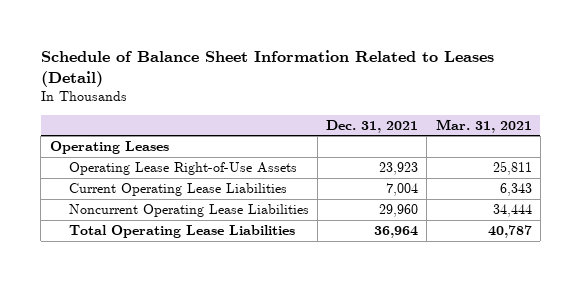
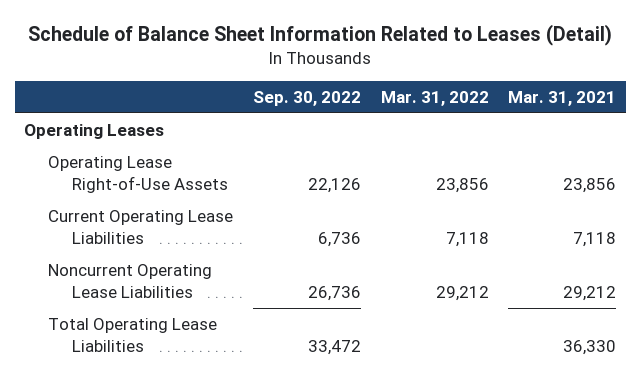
[326,119,419,133] Dec. 31, 2021 -> none
none -> [253,90,362,106] Sep. 30, 2022
none -> [380,90,489,106] Mar. 31, 2022
[492,161,532,176] 25,811 -> [563,177,617,193] 23,856
[499,183,532,197] 6,343 -> [573,231,617,247] 7,118
[492,204,532,218] 34,444 -> [563,285,617,301] 29,212
[487,225,532,239] 40,787 -> [563,339,617,355] 36,330

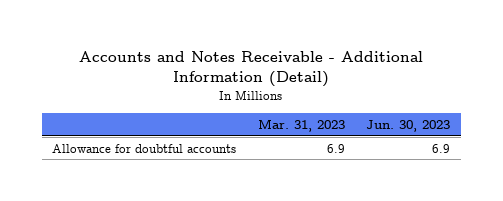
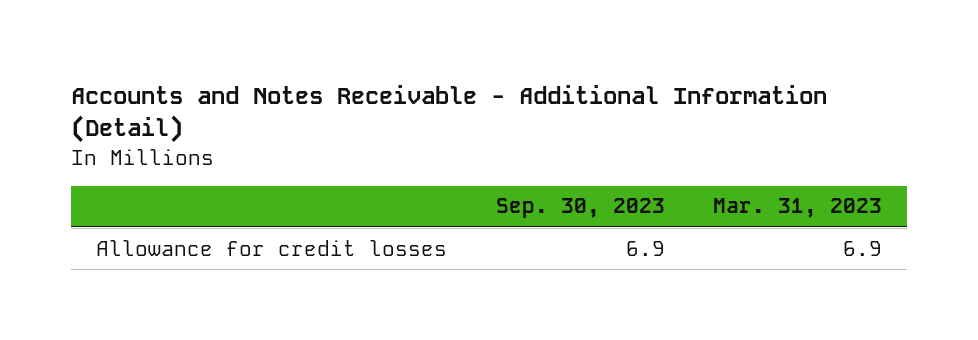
[366,120,451,133] Jun. 30, 2023 -> none
none -> [495,198,665,219] Sep. 30, 2023
[52,143,237,153] Allowance for doubtful accounts -> [95,239,447,256] Allowance for credit losses

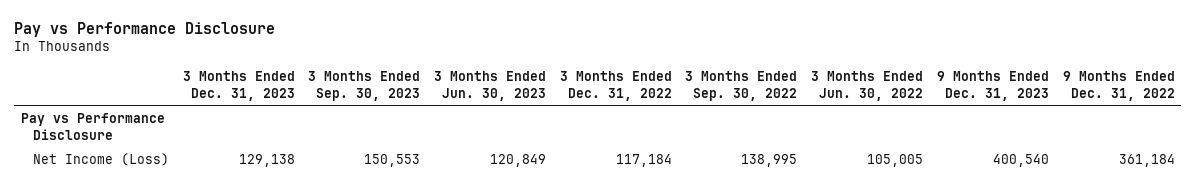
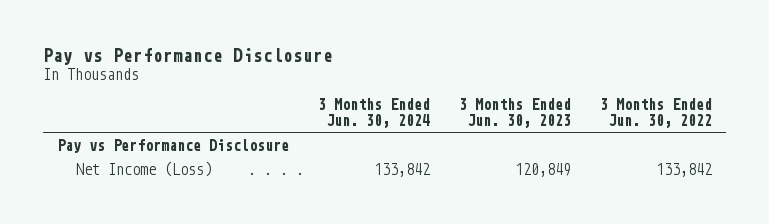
[182,71,295,101] 3 Months Ended Dec. 31, 2023 -> none
[308,71,421,101] 3 Months Ended Sep. 30, 2023 -> none
[559,71,672,101] 3 Months Ended Dec. 31, 2022 -> none
[685,71,798,101] 3 Months Ended Sep. 30, 2022 -> none
[936,71,1049,101] 9 Months Ended Dec. 31, 2023 -> none
[1062,71,1175,101] 9 Months Ended Dec. 31, 2022 -> none
none -> [318,98,431,128] 3 Months Ended Jun. 30, 2024
[867,153,924,167] 105,005 -> [655,163,712,178] 133,842

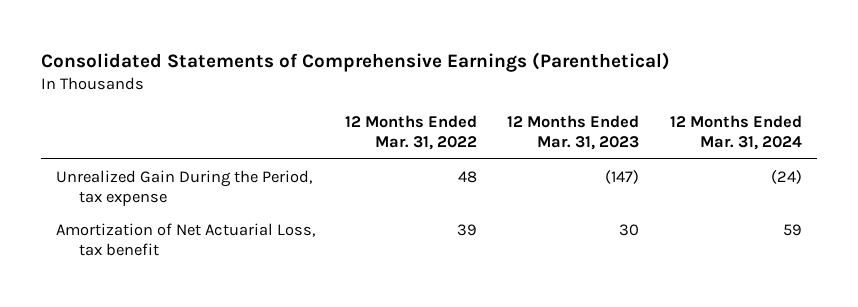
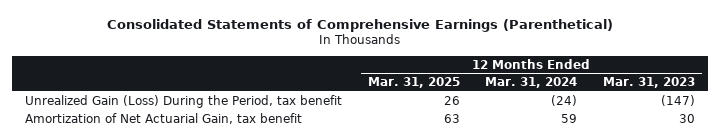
[345,115,478,151] 12 Months Ended Mar. 31, 2022 -> none
none -> [367,77,460,89] Mar. 31, 2025
[56,169,313,206] Unrealized Gain During the Period, tax expense -> [24,94,342,108] Unrealized Gain (Loss) During the Period, tax benefit
[56,222,316,256] Amortization of Net Actuarial Loss, tax benefit -> [24,112,302,124] Amortization of Net Actuarial Gain, tax benefit

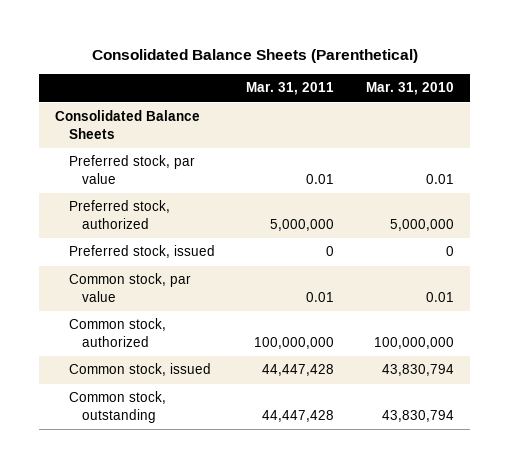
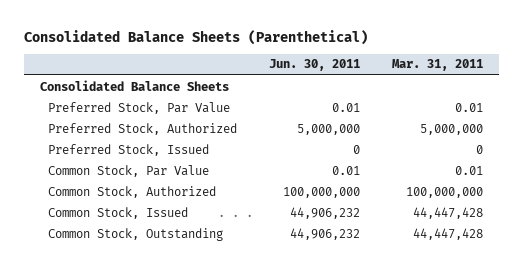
[366,82,455,96] Mar. 31, 2010 -> none
none -> [268,59,360,72] Jun. 30, 2011
[68,155,195,184] Preferred stock, par value -> [48,101,231,114] Preferred Stock, Par Value
[68,200,170,229] Preferred stock, authorized -> [48,122,238,135] Preferred Stock, Authorized
[68,245,215,259] Preferred stock, issued -> [48,143,210,156] Preferred Stock, Issued
[68,273,191,302] Common stock, par value -> [48,164,210,177] Common Stock, Par Value
[68,318,166,347] Common stock, authorized -> [48,185,217,198] Common Stock, Authorized
[68,363,211,377] Common stock, issued -> [48,206,189,219] Common Stock, Issued
[68,391,166,423] Common stock, outstanding -> [48,227,224,241] Common Stock, Outstanding

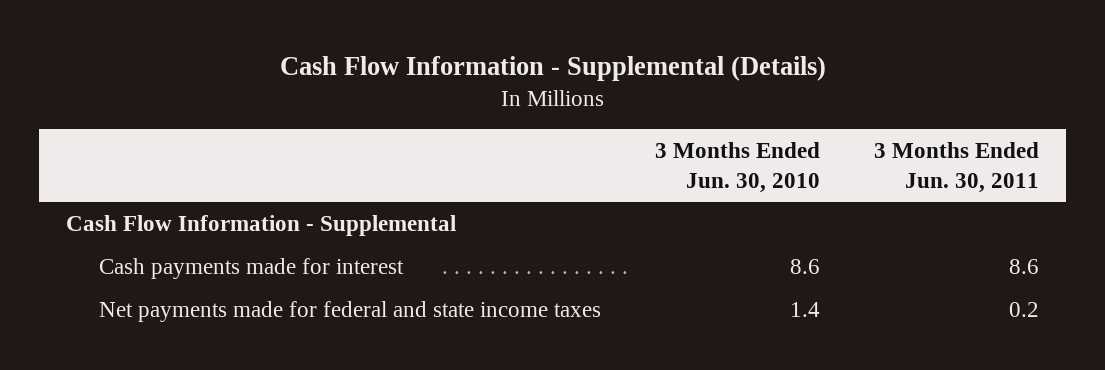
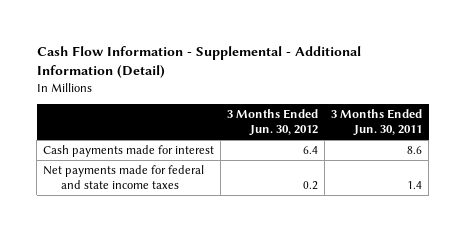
[279,56,826,82] Cash Flow Information - Supplemental (Details) -> [36,45,361,79] Cash Flow Information - Supplemental - Additional Information (Detail)
[654,142,820,193] 3 Months Ended Jun. 30, 2010 -> none
none -> [227,109,319,137] 3 Months Ended Jun. 30, 2012
[66,214,457,236] Cash Flow Information - Supplemental -> none
[1008,301,1039,317] 0.2 -> [407,181,423,190] 1.4

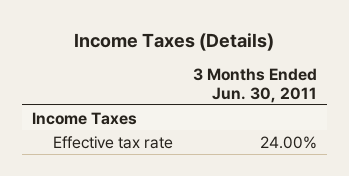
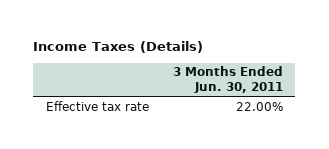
[31,111,137,125] Income Taxes -> none
[260,135,318,149] 24.00% -> [235,101,283,111] 22.00%

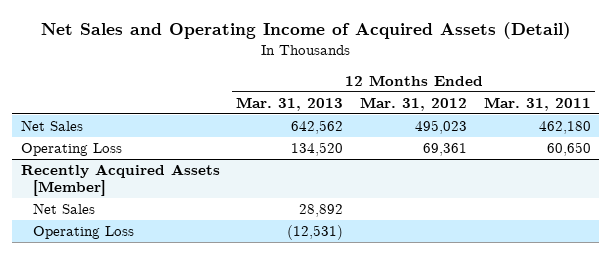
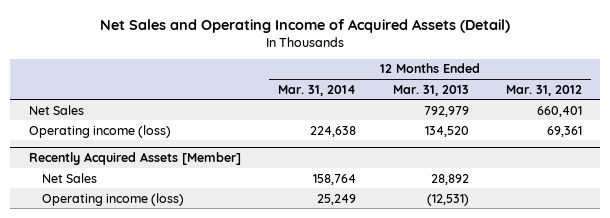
[483,96,591,111] Mar. 31, 2011 -> none
none -> [277,84,356,96] Mar. 31, 2014
[291,120,344,135] 642,562 -> [423,105,469,117] 792,979
[415,120,468,135] 495,023 -> [536,105,582,117] 660,401
[20,143,122,157] Operating Loss -> [28,124,171,138] Operating income (loss)
[33,226,135,240] Operating Loss -> [41,192,184,206] Operating income (loss)

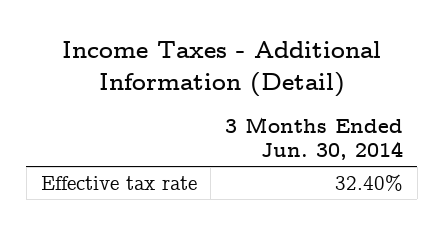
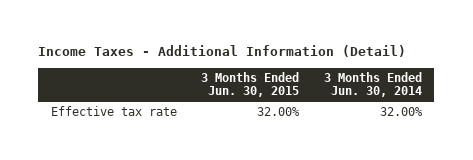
none -> [201,71,300,98] 3 Months Ended Jun. 30, 2015
[335,173,404,191] 32.40% -> [380,107,424,117] 32.00%

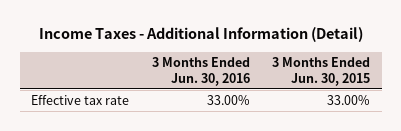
[324,71,423,98] 3 Months Ended Jun. 30, 2014 -> none
none -> [151,56,250,87] 3 Months Ended Jun. 30, 2016
[257,107,301,117] 32.00% -> [327,95,371,106] 33.00%

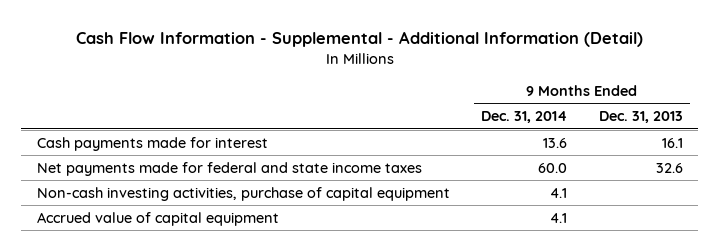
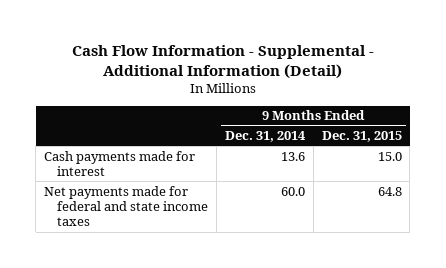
[598,111,683,124] Dec. 31, 2013 -> none
none -> [321,131,402,143] Dec. 31, 2015
[37,186,451,201] Non-cash investing activities, purchase of capital equipment -> none
[37,211,280,226] Accrued value of capital equipment -> none

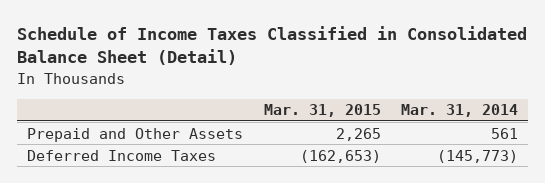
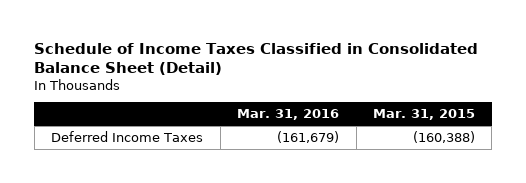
[400,104,518,118] Mar. 31, 2014 -> none
none -> [237,109,340,121] Mar. 31, 2016
[27,127,244,142] Prepaid and Other Assets -> none
[299,149,381,163] (162,653) -> [412,131,475,144] (160,388)

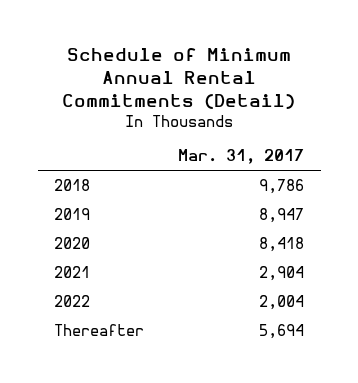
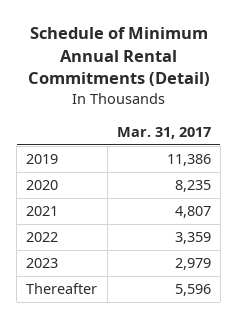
[54,178,91,191] 2018 -> none
[258,207,304,223] 8,947 -> [166,154,211,167] 11,386
[258,236,304,252] 8,418 -> [174,180,211,193] 8,235
[258,265,304,281] 2,904 -> [174,206,211,219] 4,807
[258,294,304,310] 2,004 -> [174,232,211,245] 3,359
none -> [26,258,59,269] 2023
[258,323,304,339] 5,694 -> [174,284,211,297] 5,596

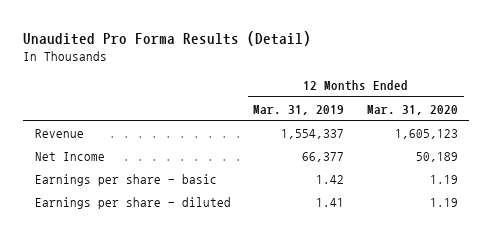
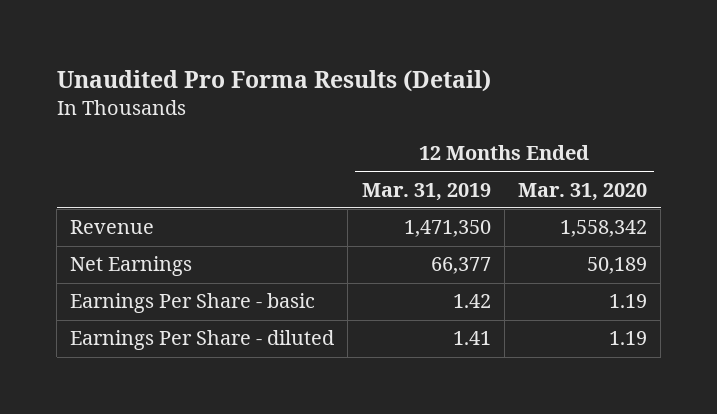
[281,128,345,139] 1,554,337 -> [403,220,491,238] 1,471,350
[394,128,458,139] 1,605,123 -> [560,220,648,238] 1,558,342
[34,151,105,161] Net Income -> [70,256,193,277] Net Earnings
[34,173,217,186] Earnings per share - basic -> [70,293,316,314] Earnings Per Share - basic
[34,196,231,209] Earnings per share - diluted -> [70,330,335,351] Earnings Per Share - diluted

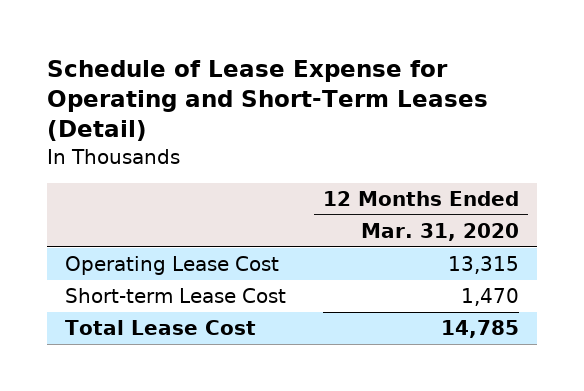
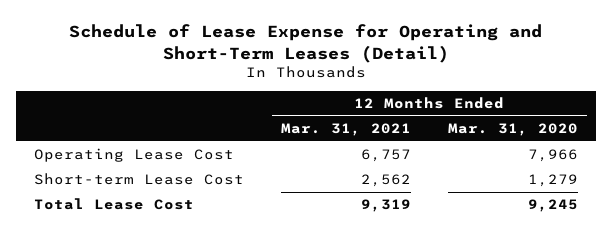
none -> [280,123,411,137] Mar. 31, 2021
[447,255,519,274] 13,315 -> [527,149,578,163] 7,966
[460,287,519,306] 1,470 -> [527,174,578,188] 1,279
[440,319,519,338] 14,785 -> [527,199,578,213] 9,245

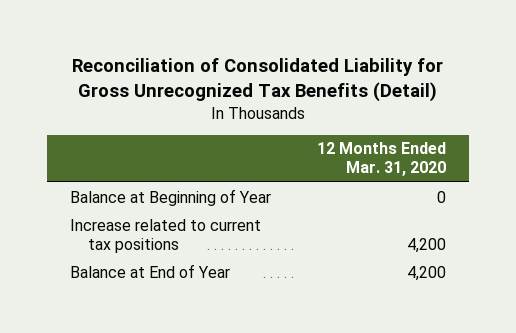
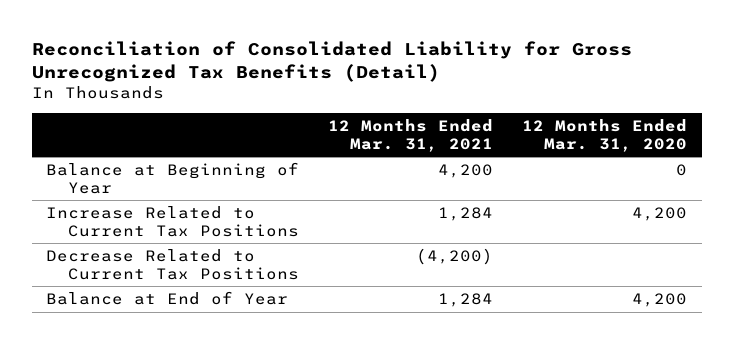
none -> [328,118,494,152] 12 Months Ended Mar. 31, 2021
[69,218,261,253] Increase related to current tax positions -> [46,206,300,237] Increase Related to Current Tax Positions
none -> [46,249,300,280] Decrease Related to Current Tax Positions

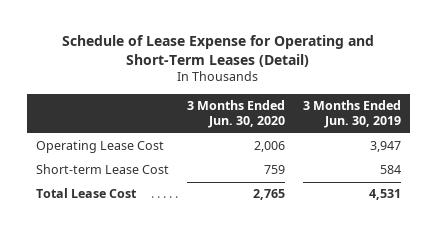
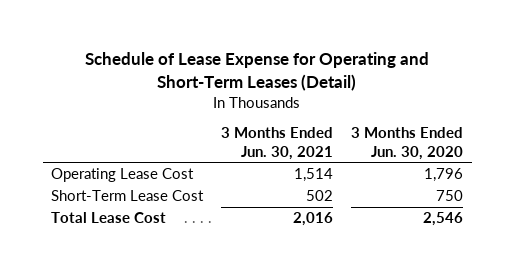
[302,100,401,129] 3 Months Ended Jun. 30, 2019 -> none
none -> [221,127,334,160] 3 Months Ended Jun. 30, 2021
[253,141,285,153] 2,006 -> [423,168,463,183] 1,796
[35,164,169,175] Short-term Lease Cost -> [51,190,205,202] Short-Term Lease Cost
[263,165,285,175] 759 -> [435,190,463,202] 750
[252,189,285,201] 2,765 -> [422,212,463,227] 2,546

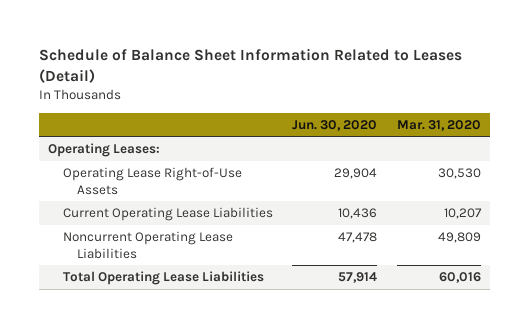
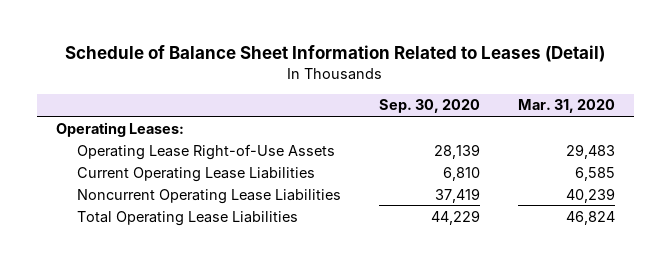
[292,119,378,131] Jun. 30, 2020 -> none
none -> [378,99,480,114] Sep. 30, 2020
[437,168,481,180] 30,530 -> [566,143,616,159] 29,483
[443,208,482,220] 10,207 -> [575,166,616,181] 6,585
[437,232,481,244] 49,809 -> [566,187,616,203] 40,239
[438,272,481,284] 60,016 -> [566,210,616,225] 46,824

